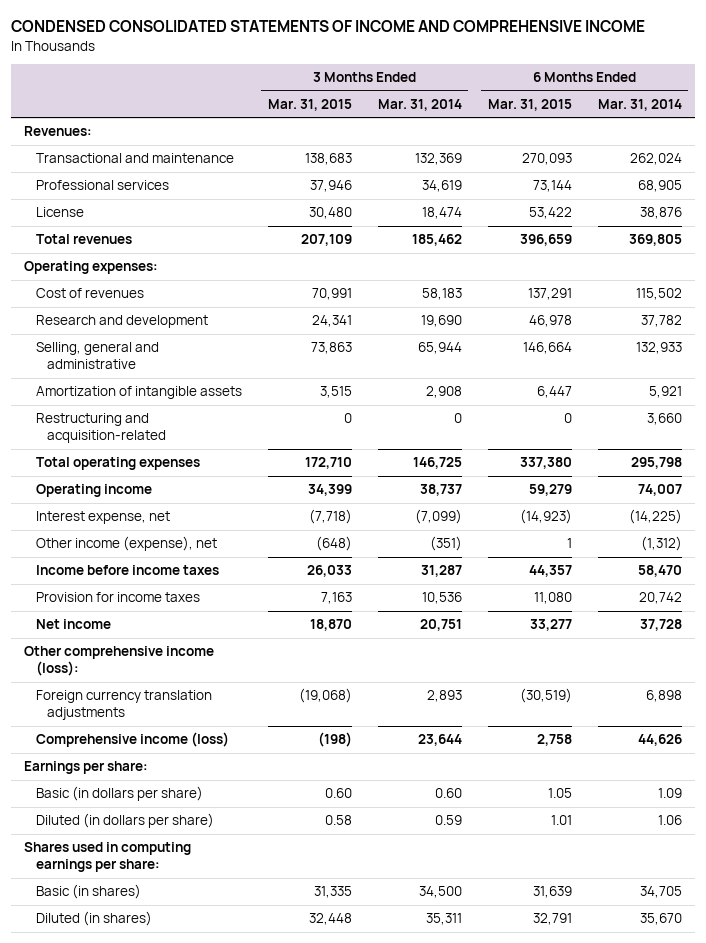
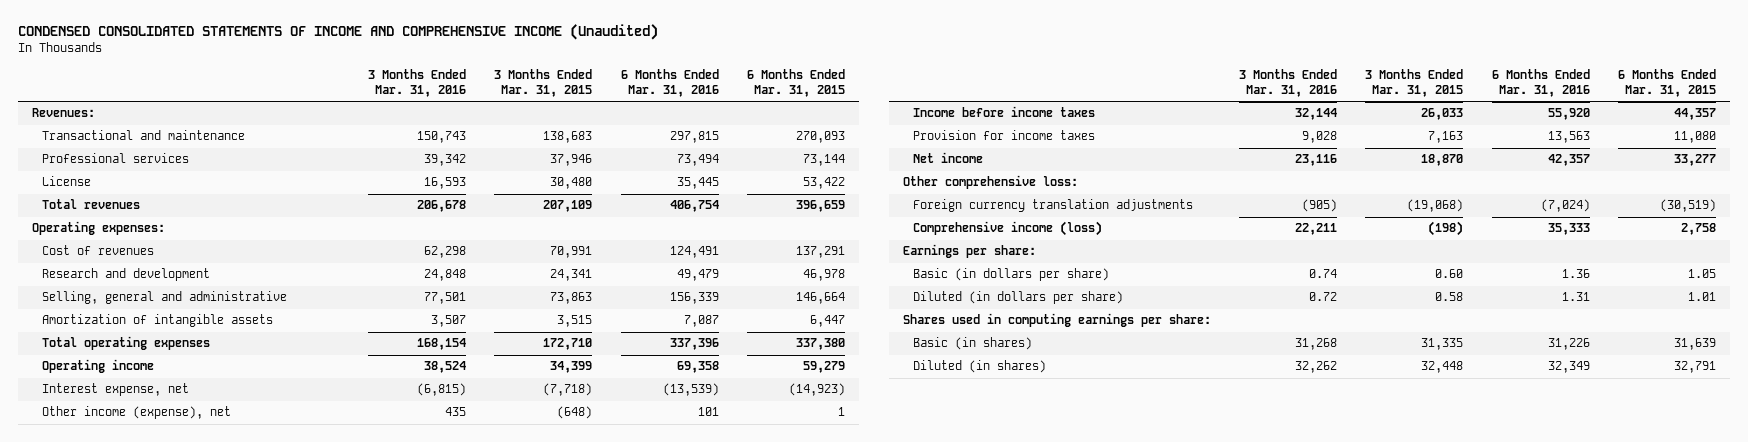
[11,20,646,33] CONDENSED CONSOLIDATED STATEMENTS OF INCOME AND COMPREHENSIVE INCOME -> [17,23,658,40] CONDENSED CONSOLIDATED STATEMENTS OF INCOME AND COMPREHENSIVE INCOME (Unaudited)
[377,99,462,112] Mar. 31, 2014 -> none
[597,99,682,112] Mar. 31, 2014 -> none
none -> [367,69,466,98] 3 Months Ended Mar. 31, 2016
none -> [620,69,719,98] 6 Months Ended Mar. 31, 2016
[35,413,166,444] Restructuring and acquisition-related -> none
[24,646,215,677] Other comprehensive income (loss): -> [902,175,1078,190] Other comprehensive loss:

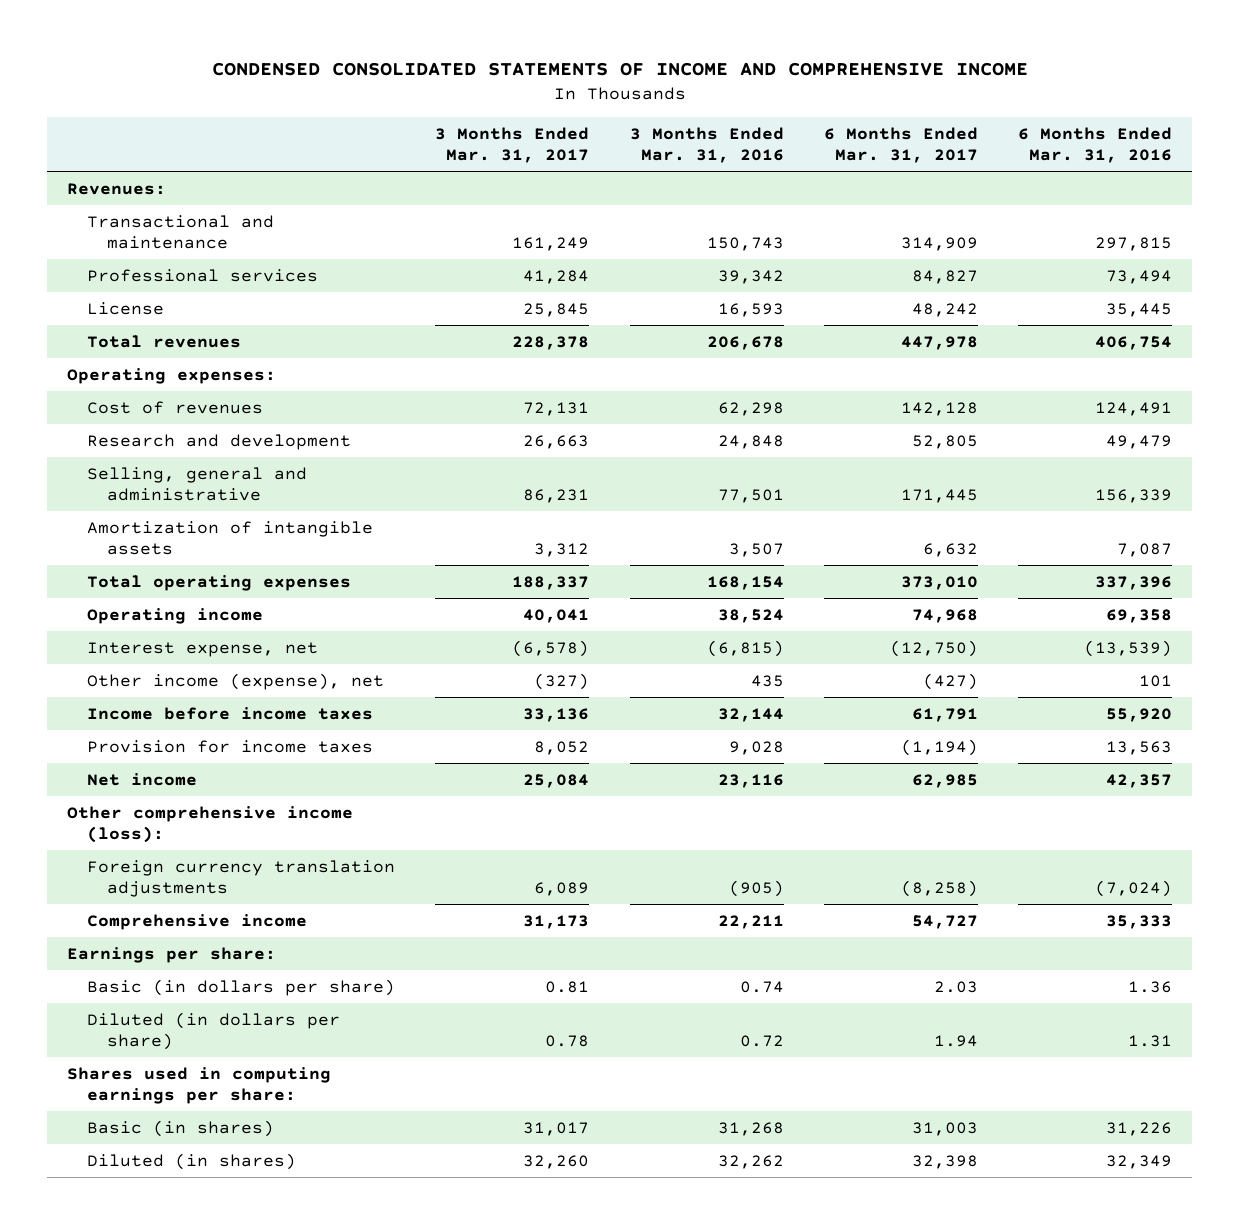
[17,23,658,40] CONDENSED CONSOLIDATED STATEMENTS OF INCOME AND COMPREHENSIVE INCOME (Unaudited) -> [211,61,1028,76] CONDENSED CONSOLIDATED STATEMENTS OF INCOME AND COMPREHENSIVE INCOME
[494,69,593,98] 3 Months Ended Mar. 31, 2015 -> none
[746,69,845,98] 6 Months Ended Mar. 31, 2015 -> none
none -> [435,127,590,164] 3 Months Ended Mar. 31, 2017
none -> [823,127,978,164] 6 Months Ended Mar. 31, 2017
[902,175,1078,190] Other comprehensive loss: -> [67,805,354,843] Other comprehensive income (loss):
[913,221,1103,237] Comprehensive income (loss) -> [87,913,308,930] Comprehensive income

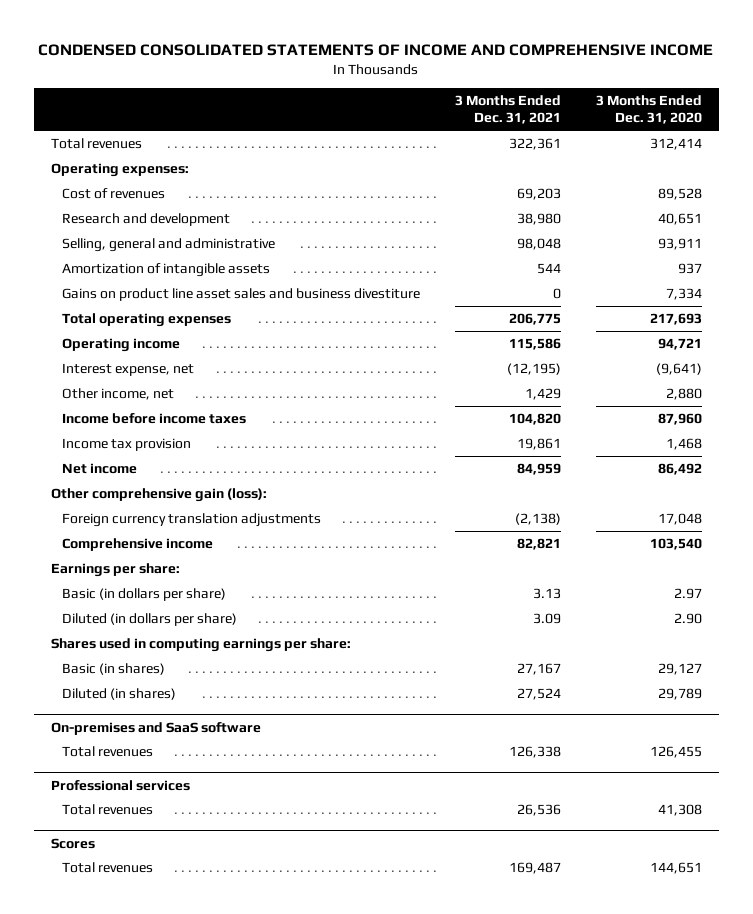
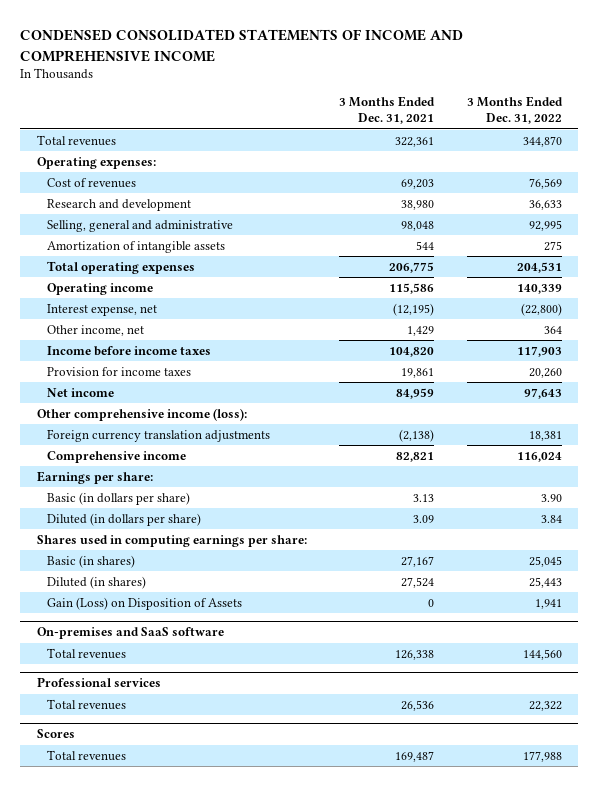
[595,95,702,125] 3 Months Ended Dec. 31, 2020 -> none
none -> [467,95,564,125] 3 Months Ended Dec. 31, 2022
[61,287,420,301] Gains on product line asset sales and business divestiture -> none
[61,437,191,451] Income tax provision -> [46,366,191,376] Provision for income taxes
[51,487,268,502] Other comprehensive gain (loss): -> [36,407,247,421] Other comprehensive income (loss):
none -> [46,596,242,610] Gain (Loss) on Disposition of Assets

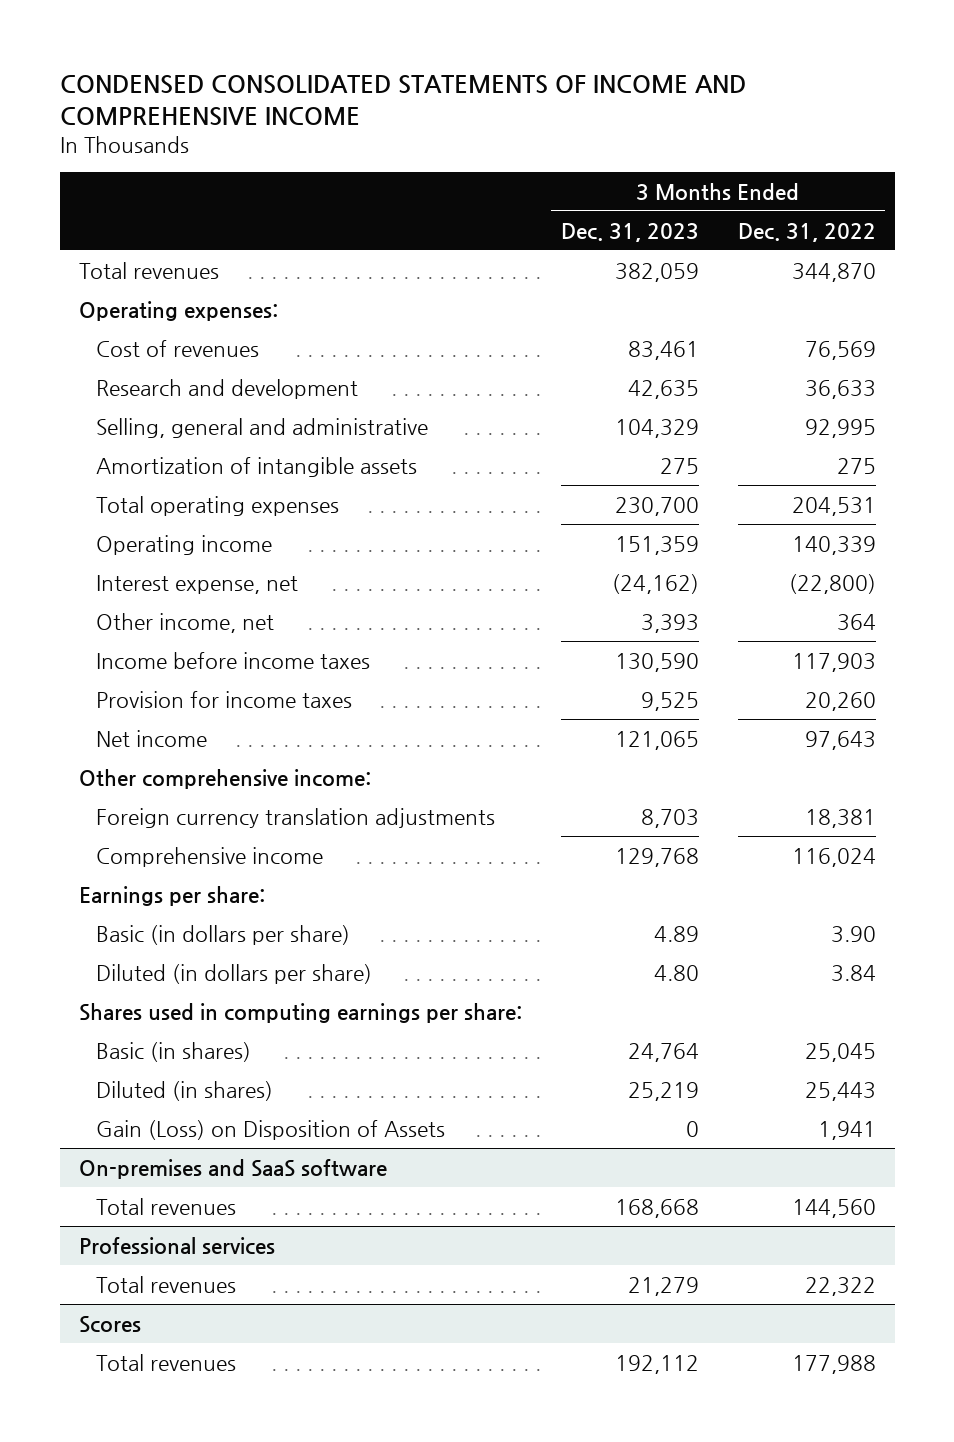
[339,95,436,125] 3 Months Ended Dec. 31, 2021 -> none
none -> [560,222,699,242] Dec. 31, 2023
[36,407,247,421] Other comprehensive income (loss): -> [78,768,371,789] Other comprehensive income:

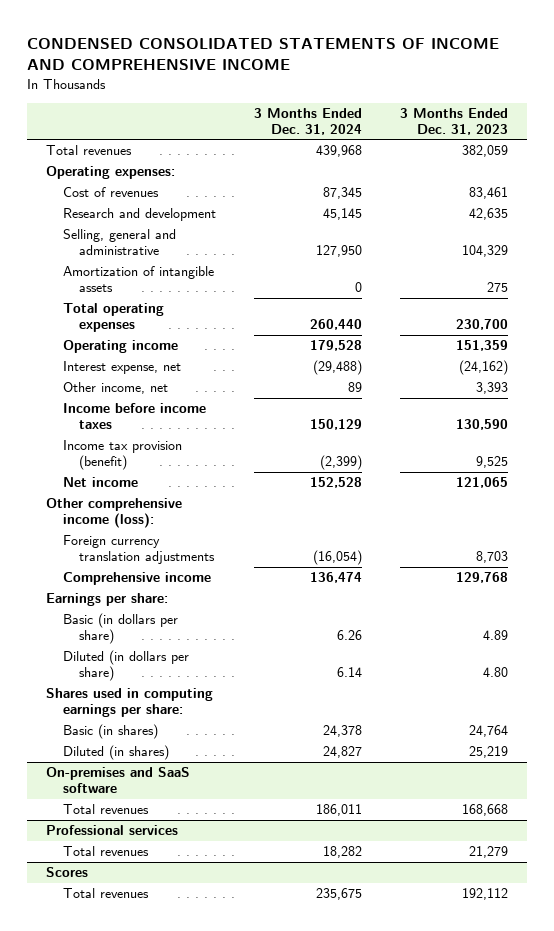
[737,222,876,242] Dec. 31, 2022 -> none
none -> [253,107,362,135] 3 Months Ended Dec. 31, 2024
[95,690,352,708] Provision for income taxes -> [62,440,182,471] Income tax provision (benefit)
[78,768,371,789] Other comprehensive income: -> [46,498,183,529] Other comprehensive income (loss):
[95,1119,445,1140] Gain (Loss) on Disposition of Assets -> none

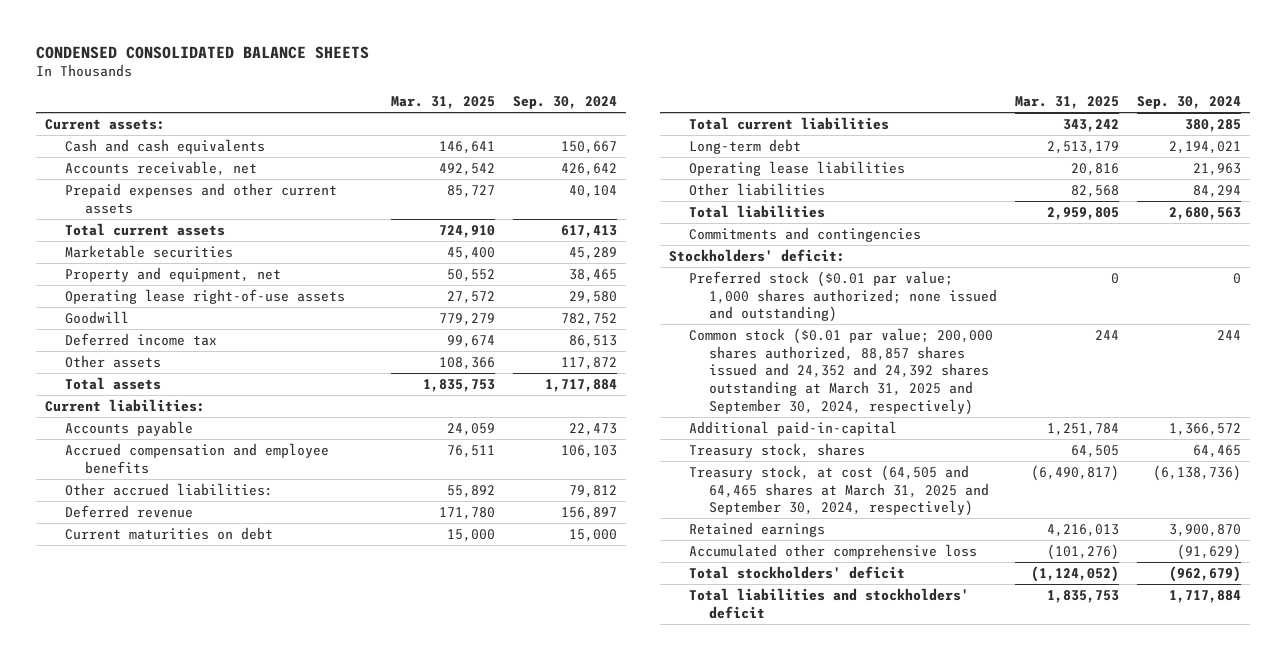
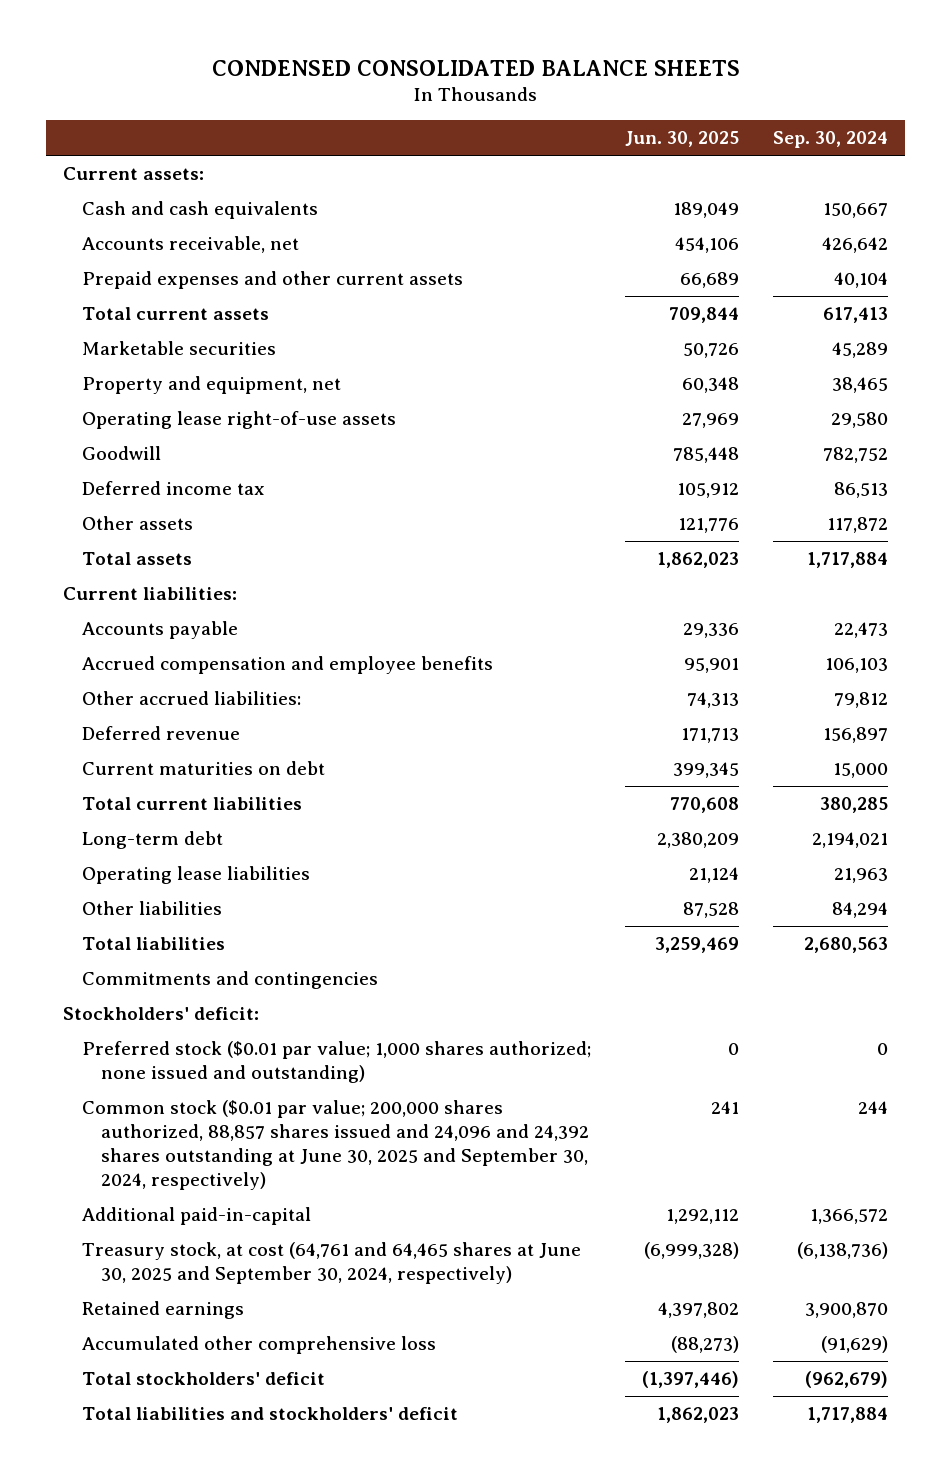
[391,96,496,110] Mar. 31, 2025 -> none
none -> [625,131,740,148] Jun. 30, 2025
[689,327,994,415] Common stock ($0.01 par value; 200,000 shares authorized, 88,857 shares issued and 24,352 and 24,392 shares outstanding at March 31, 2025 and September 30, 2024, respectively) -> [82,1100,590,1191] Common stock ($0.01 par value; 200,000 shares authorized, 88,857 shares issued and 24,096 and 24,392 shares outstanding at June 30, 2025 and September 30, 2024, respectively)
[689,442,866,458] Treasury stock, shares -> none
[689,464,990,517] Treasury stock, at cost (64,505 and 64,465 shares at March 31, 2025 and September 30, 2024, respectively) -> [82,1242,582,1285] Treasury stock, at cost (64,761 and 64,465 shares at June 30, 2025 and September 30, 2024, respectively)

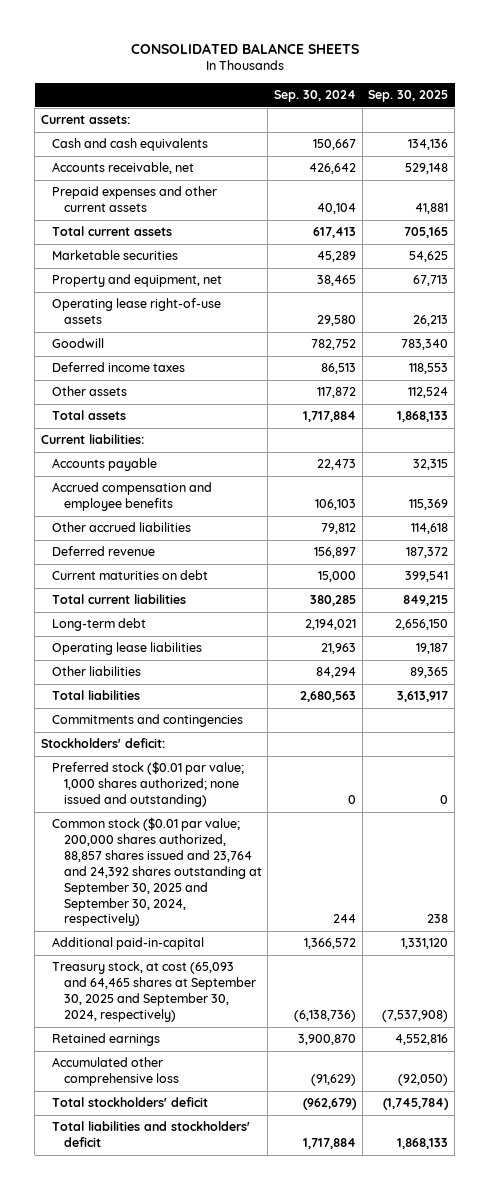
[211,59,740,76] CONDENSED CONSOLIDATED BALANCE SHEETS -> [130,42,359,54] CONSOLIDATED BALANCE SHEETS
[625,131,740,148] Jun. 30, 2025 -> none
none -> [368,90,449,103] Sep. 30, 2025
[82,481,266,496] Deferred income tax -> [52,362,186,373] Deferred income taxes
[82,691,302,706] Other accrued liabilities: -> [52,522,192,533] Other accrued liabilities
[82,1100,590,1191] Common stock ($0.01 par value; 200,000 shares authorized, 88,857 shares issued and 24,096 and 24,392 shares outstanding at June 30, 2025 and September 30, 2024, respectively) -> [52,817,262,927] Common stock ($0.01 par value; 200,000 shares authorized, 88,857 shares issued and 23,764 and 24,392 shares outstanding at September 30, 2025 and September 30, 2024, respectively)
[82,1242,582,1285] Treasury stock, at cost (64,761 and 64,465 shares at June 30, 2025 and September 30, 2024, respectively) -> [52,961,256,1022] Treasury stock, at cost (65,093 and 64,465 shares at September 30, 2025 and September 30, 2024, respectively)

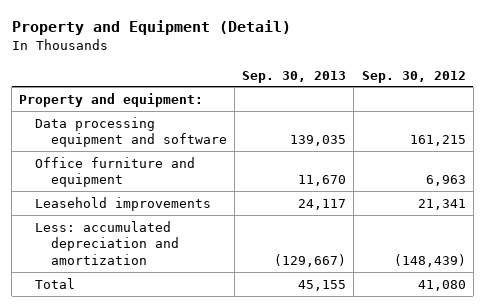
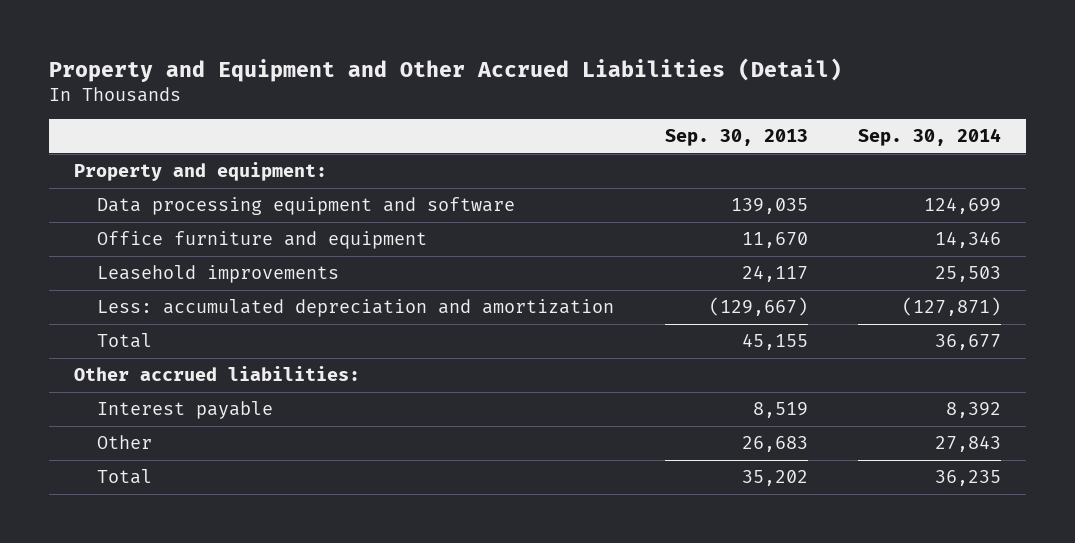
[11,20,291,36] Property and Equipment (Detail) -> [48,57,842,82] Property and Equipment and Other Accrued Liabilities (Detail)
[361,70,466,83] Sep. 30, 2012 -> none
none -> [857,128,1001,147] Sep. 30, 2014
none -> [73,366,360,382] Other accrued liabilities:
none -> [97,401,274,420] Interest payable
none -> [97,435,153,450] Other
none -> [97,469,153,485] Total

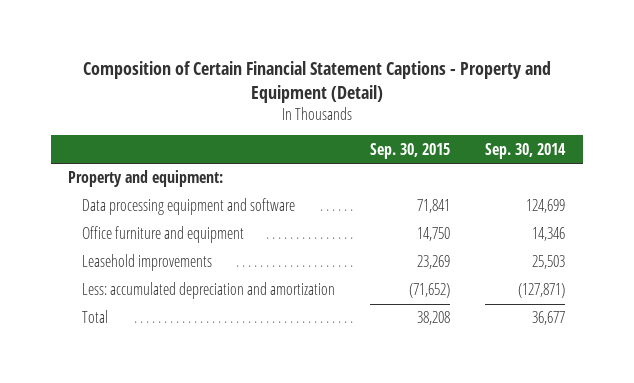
[48,57,842,82] Property and Equipment and Other Accrued Liabilities (Detail) -> [82,60,551,103] Composition of Certain Financial Statement Captions - Property and Equipment (Detail)
[664,129,808,147] Sep. 30, 2013 -> none
none -> [370,142,451,159] Sep. 30, 2015
[73,366,360,382] Other accrued liabilities: -> none
[97,401,274,420] Interest payable -> none
[97,435,153,450] Other -> none
[97,469,153,485] Total -> none

